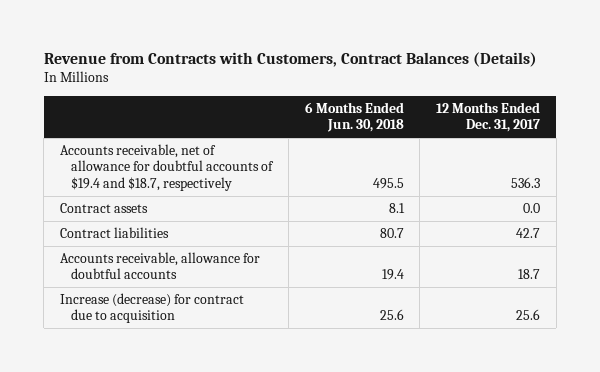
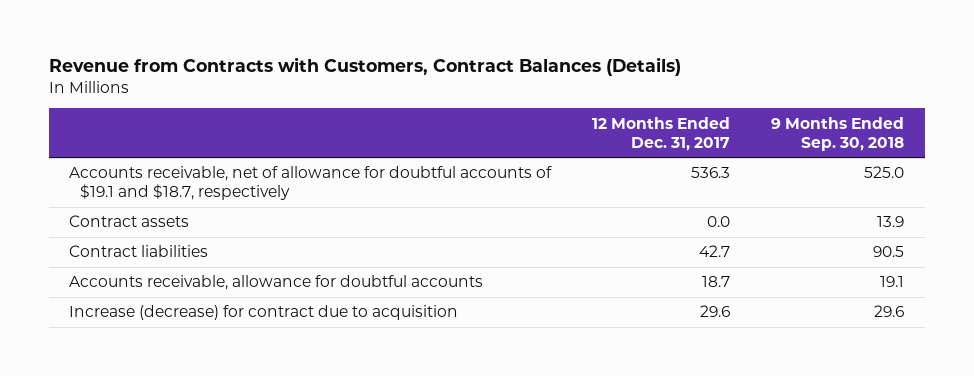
[304,101,404,133] 6 Months Ended Jun. 30, 2018 -> none
none -> [771,116,905,151] 9 Months Ended Sep. 30, 2018
[59,144,275,191] Accounts receivable, net of allowance for doubtful accounts of $19.4 and $18.7, respectively -> [69,166,553,201] Accounts receivable, net of allowance for doubtful accounts of $19.1 and $18.7, respectively
[515,309,540,321] 25.6 -> [700,305,731,318] 29.6

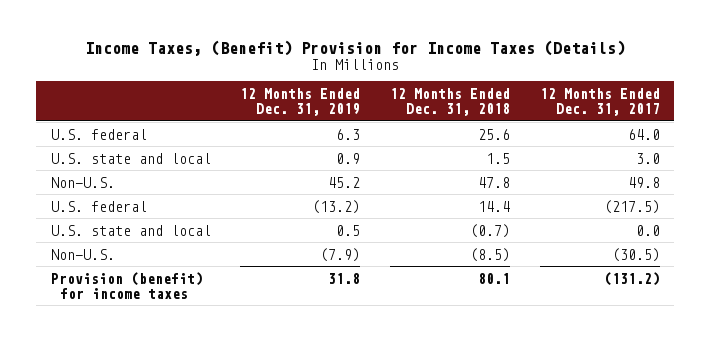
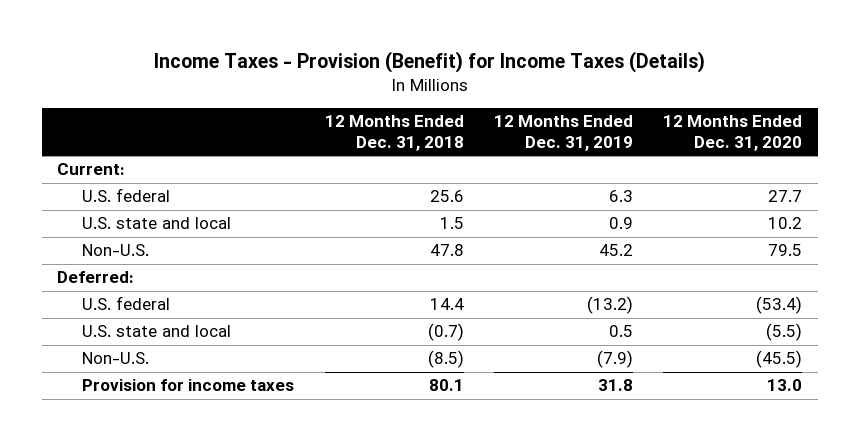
[85,39,626,56] Income Taxes, (Benefit) Provision for Income Taxes (Details) -> [153,51,705,74] Income Taxes - Provision (Benefit) for Income Taxes (Details)
[539,87,660,116] 12 Months Ended Dec. 31, 2017 -> none
none -> [663,115,803,151] 12 Months Ended Dec. 31, 2020
none -> [57,163,126,176] Current:
none -> [57,271,135,284] Deferred:
[50,271,203,299] Provision (benefit) for income taxes -> [82,379,295,392] Provision for income taxes

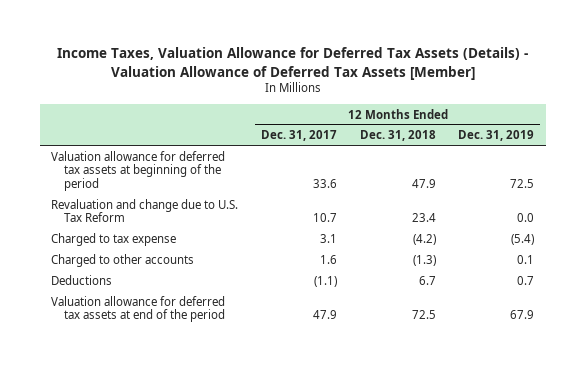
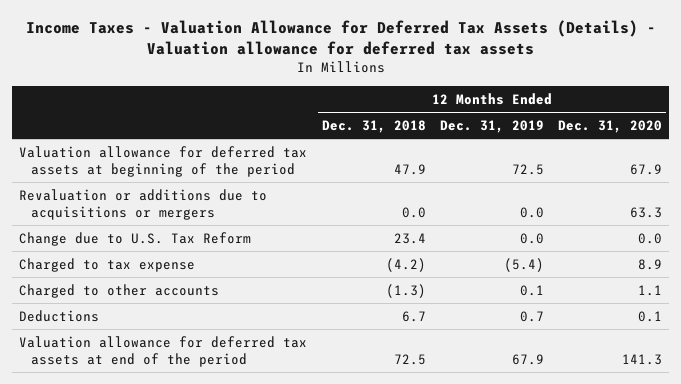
[56,47,528,80] Income Taxes, Valuation Allowance for Deferred Tax Assets (Details) - Valuation Allowance of Deferred Tax Assets [Member] -> [25,20,656,56] Income Taxes - Valuation Allowance for Deferred Tax Assets (Details) - Valuation allowance for deferred tax assets
[261,130,338,142] Dec. 31, 2017 -> none
none -> [558,119,663,133] Dec. 31, 2020
none -> [19,188,268,221] Revaluation or additions due to acquisitions or mergers
[51,198,239,223] Revaluation and change due to U.S. Tax Reform -> [19,231,252,246] Change due to U.S. Tax Reform

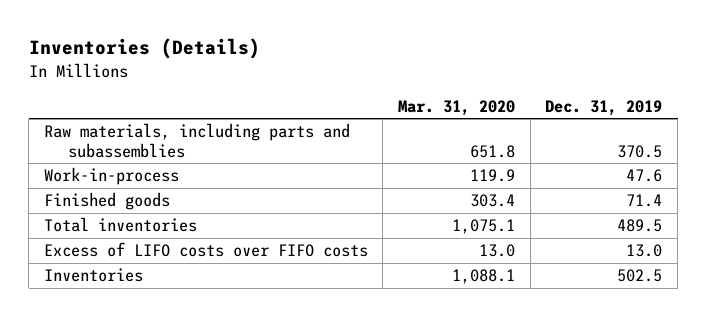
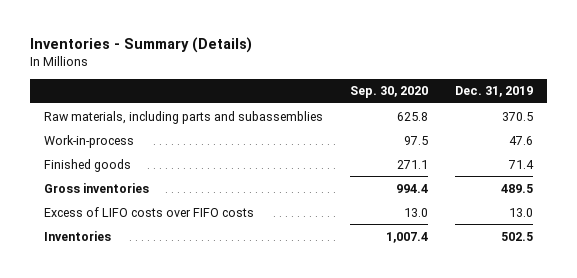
[28,38,260,60] Inventories (Details) -> [30,37,253,54] Inventories - Summary (Details)
[398,99,516,116] Mar. 31, 2020 -> none
none -> [349,86,428,99] Sep. 30, 2020
[43,217,197,233] Total inventories -> [43,182,149,193] Gross inventories

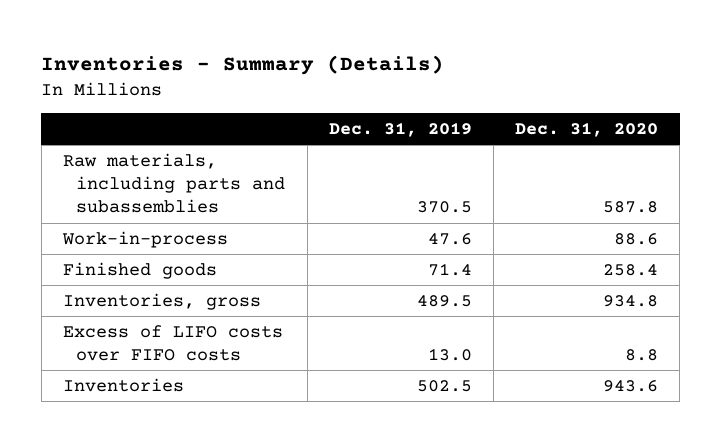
[349,86,428,99] Sep. 30, 2020 -> none
none -> [515,122,659,138] Dec. 31, 2020
[43,182,149,193] Gross inventories -> [62,292,261,310] Inventories, gross

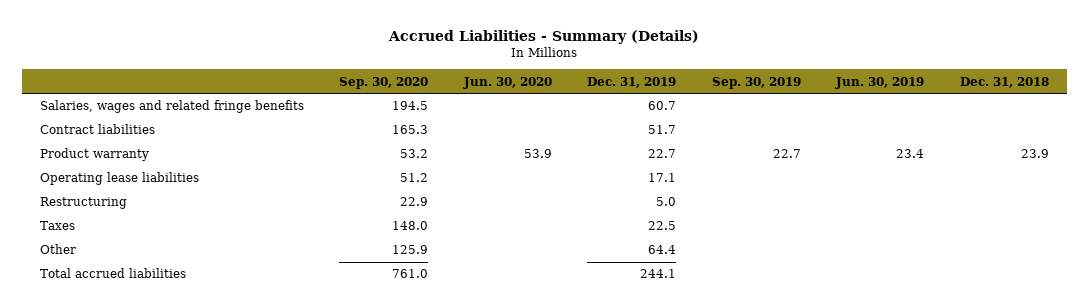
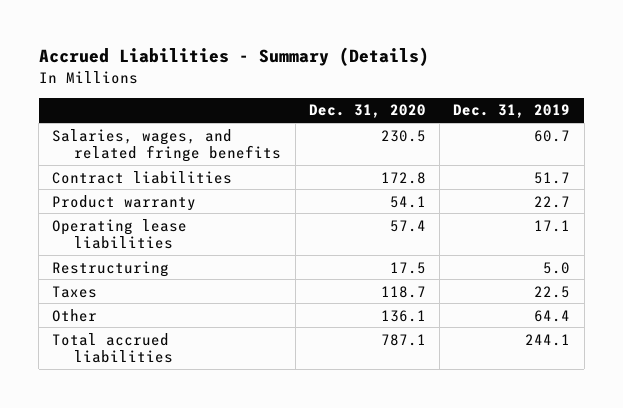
[339,76,429,89] Sep. 30, 2020 -> none
[462,76,552,89] Jun. 30, 2020 -> none
[711,76,801,89] Sep. 30, 2019 -> none
[835,76,925,89] Jun. 30, 2019 -> none
[959,76,1049,88] Dec. 31, 2018 -> none
none -> [308,104,426,119] Dec. 31, 2020
[39,100,304,114] Salaries, wages and related fringe benefits -> [52,128,282,163] Salaries, wages, and related fringe benefits

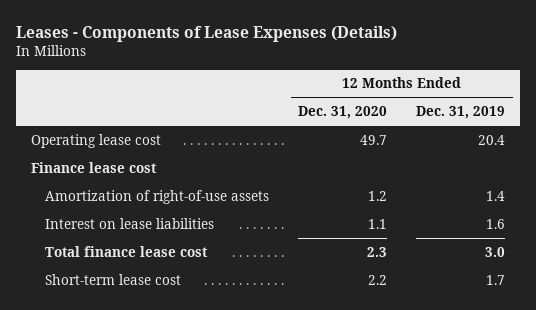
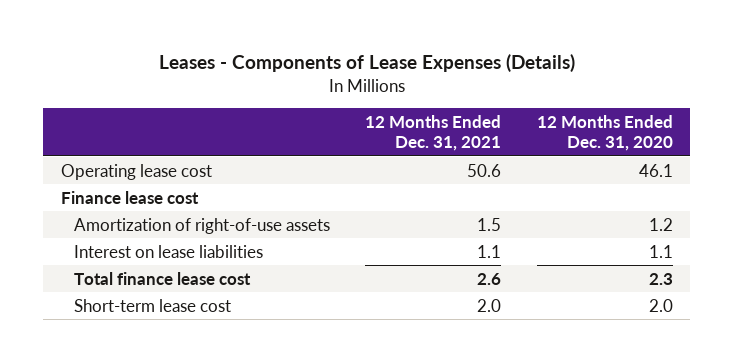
[416,106,506,120] Dec. 31, 2019 -> none
none -> [365,114,502,151] 12 Months Ended Dec. 31, 2021
[360,134,388,145] 49.7 -> [638,163,673,177] 46.1
[368,274,388,285] 2.2 -> [648,298,673,312] 2.0

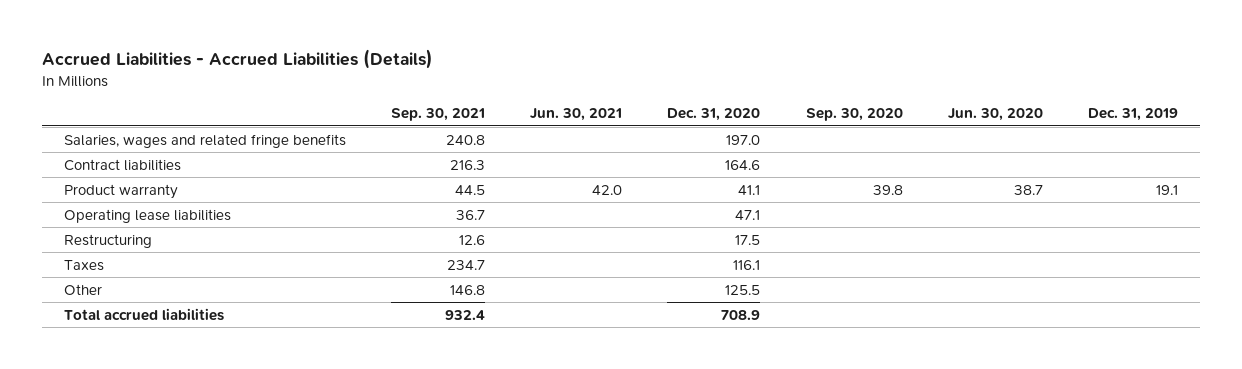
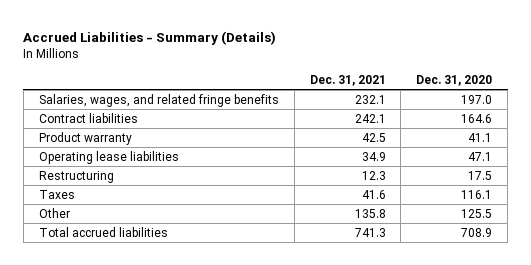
[41,49,433,70] Accrued Liabilities - Accrued Liabilities (Details) -> [23,30,277,45] Accrued Liabilities - Summary (Details)
[391,108,486,122] Sep. 30, 2021 -> none
[530,108,623,122] Jun. 30, 2021 -> none
[805,108,903,122] Sep. 30, 2020 -> none
[947,108,1043,122] Jun. 30, 2020 -> none
[1087,108,1178,122] Dec. 31, 2019 -> none
none -> [309,74,386,86] Dec. 31, 2021
[64,133,347,148] Salaries, wages and related fringe benefits -> [38,93,279,107] Salaries, wages, and related fringe benefits

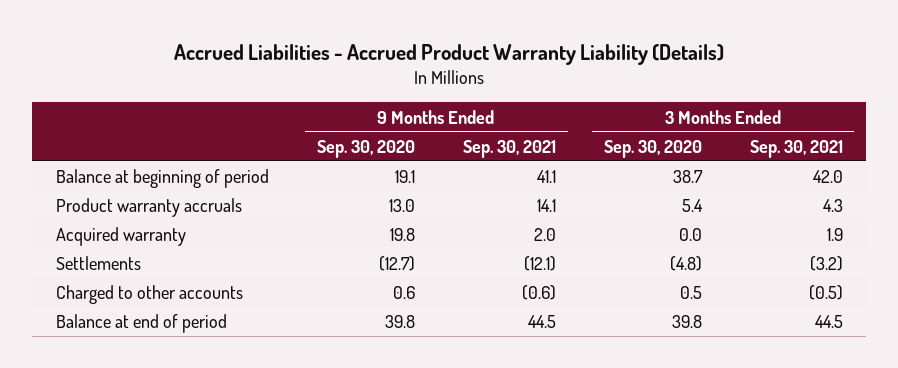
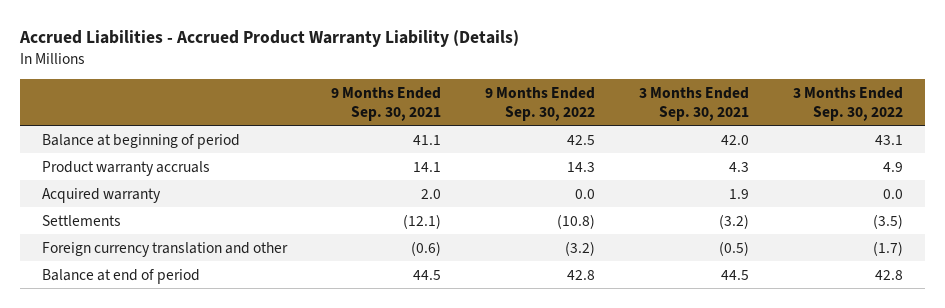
[316,139,415,158] Sep. 30, 2020 -> none
[603,139,702,158] Sep. 30, 2020 -> none
none -> [484,86,595,121] 9 Months Ended Sep. 30, 2022
none -> [792,86,903,121] 3 Months Ended Sep. 30, 2022
[55,285,243,305] Charged to other accounts -> [41,241,288,257] Foreign currency translation and other

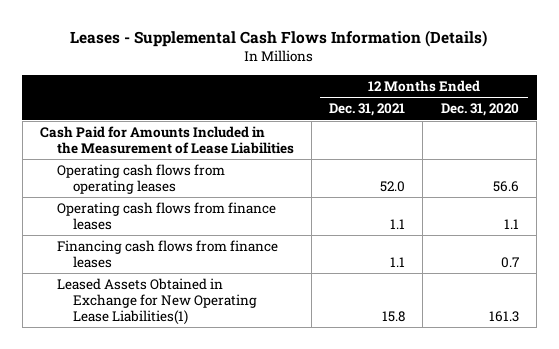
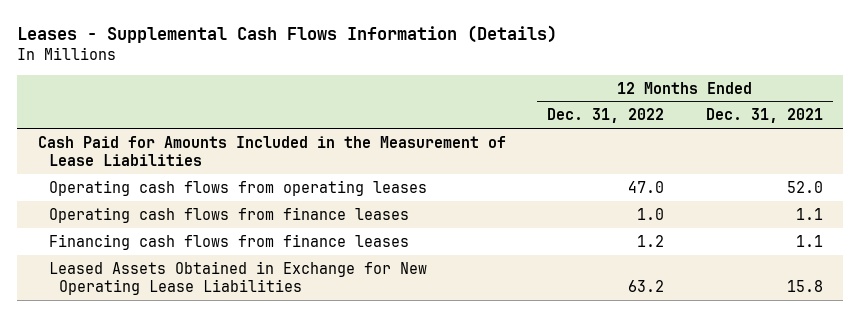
[440,103,519,117] Dec. 31, 2020 -> none
none -> [547,108,665,124] Dec. 31, 2022
[56,278,258,325] Leased Assets Obtained in Exchange for New Operating Lease Liabilities(1) -> [48,260,427,295] Leased Assets Obtained in Exchange for New Operating Lease Liabilities

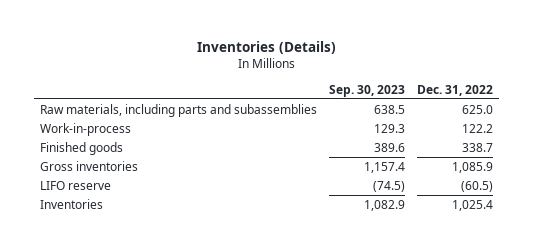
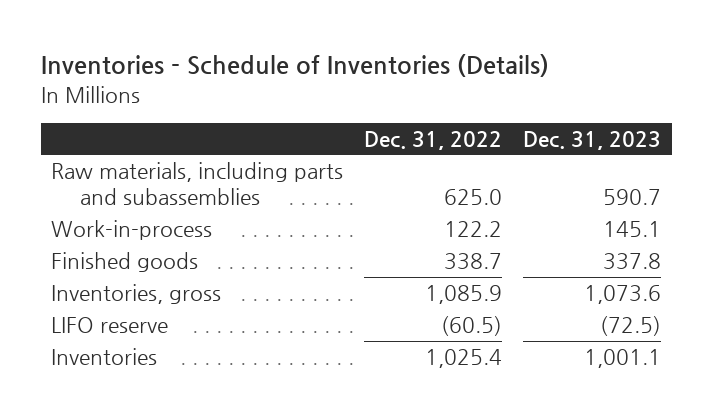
[196,41,336,55] Inventories (Details) -> [40,54,549,78] Inventories - Schedule of Inventories (Details)
[329,84,406,97] Sep. 30, 2023 -> none
none -> [523,130,662,150] Dec. 31, 2023
[40,160,139,171] Gross inventories -> [51,284,222,305] Inventories, gross

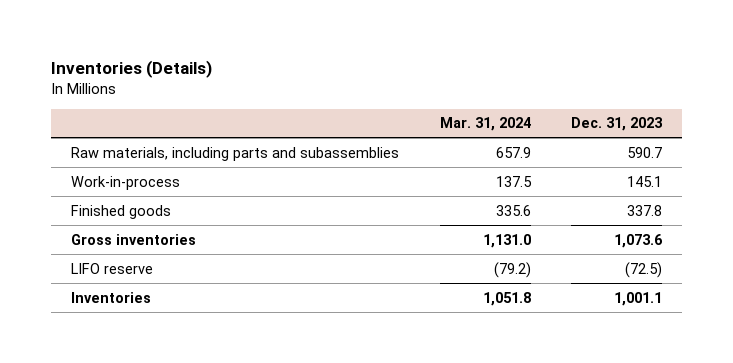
[40,54,549,78] Inventories - Schedule of Inventories (Details) -> [51,60,213,79] Inventories (Details)
[364,130,503,150] Dec. 31, 2022 -> none
none -> [439,117,531,132] Mar. 31, 2024
[51,284,222,305] Inventories, gross -> [71,233,197,245] Gross inventories

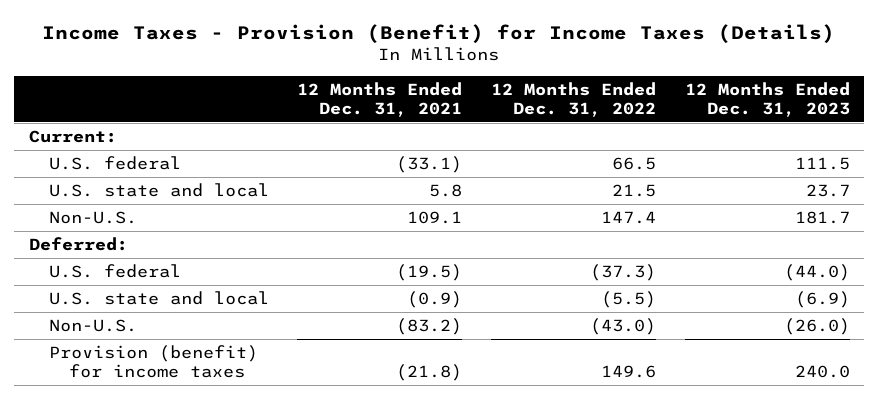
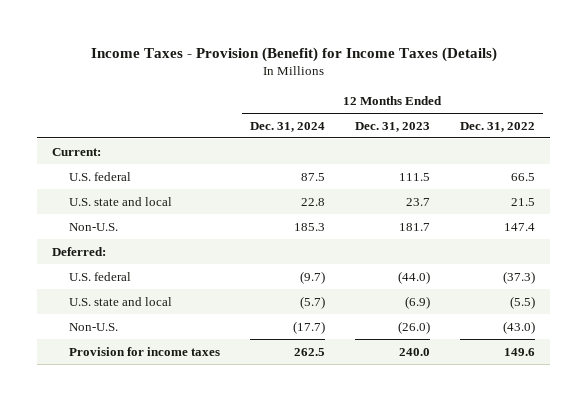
[297,81,463,117] 12 Months Ended Dec. 31, 2021 -> none
none -> [249,121,325,132] Dec. 31, 2024
[48,344,258,378] Provision (benefit) for income taxes -> [68,346,220,356] Provision for income taxes

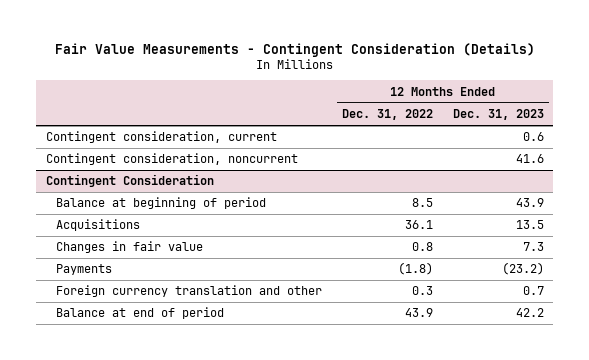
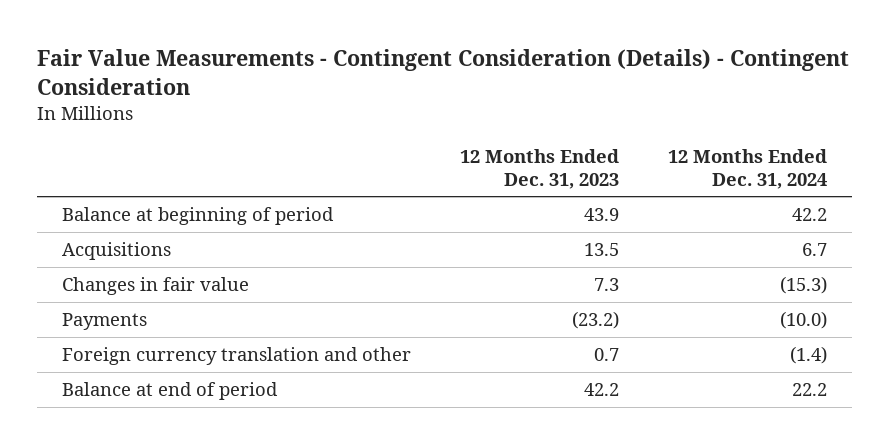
[54,42,535,57] Fair Value Measurements - Contingent Consideration (Details) -> [37,49,850,96] Fair Value Measurements - Contingent Consideration (Details) - Contingent Consideration
[341,109,433,121] Dec. 31, 2022 -> none
none -> [668,149,828,189] 12 Months Ended Dec. 31, 2024
[45,131,277,144] Contingent consideration, current -> none
[45,153,298,166] Contingent consideration, noncurrent -> none
[45,174,214,188] Contingent Consideration -> none

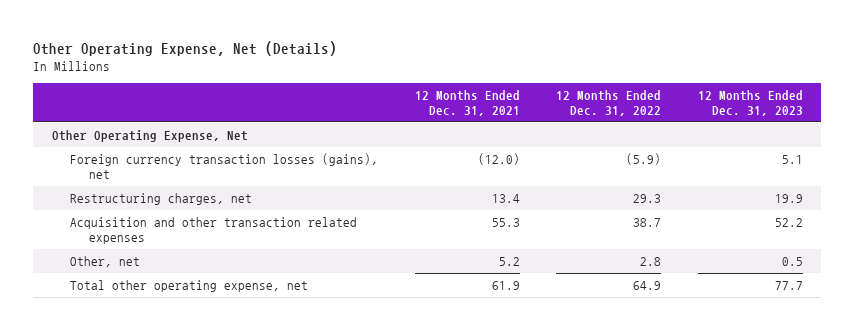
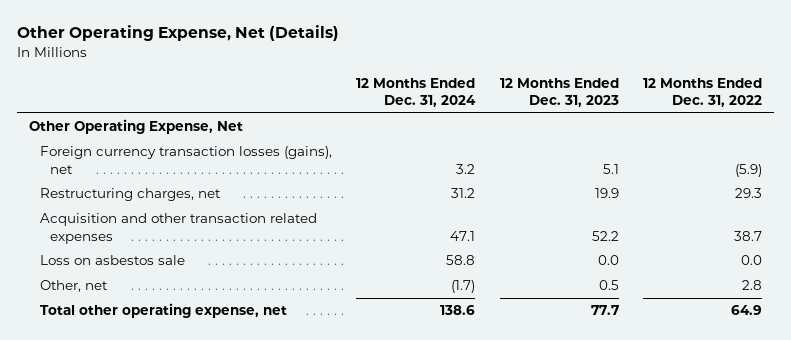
[414,89,520,117] 12 Months Ended Dec. 31, 2021 -> none
none -> [356,77,477,107] 12 Months Ended Dec. 31, 2024
none -> [39,255,185,266] Loss on asbestos sale

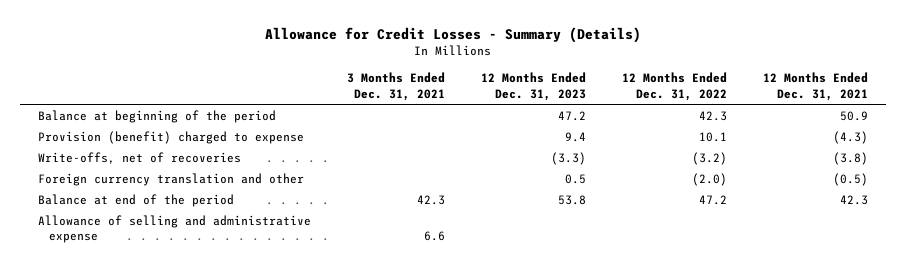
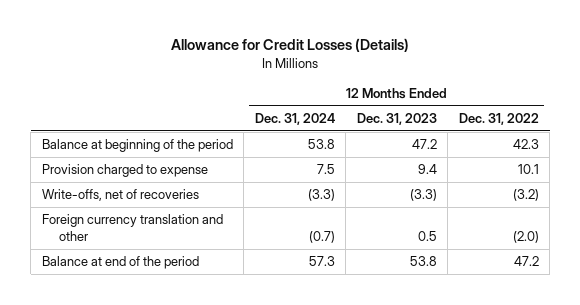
[265,27,642,44] Allowance for Credit Losses - Summary (Details) -> [171,38,410,53] Allowance for Credit Losses (Details)
[347,72,446,101] 3 Months Ended Dec. 31, 2021 -> none
[762,72,868,101] 12 Months Ended Dec. 31, 2021 -> none
none -> [254,112,335,125] Dec. 31, 2024
[38,130,305,144] Provision (benefit) charged to expense -> [41,164,208,178] Provision charged to expense
[38,214,312,244] Allowance of selling and administrative expense -> none

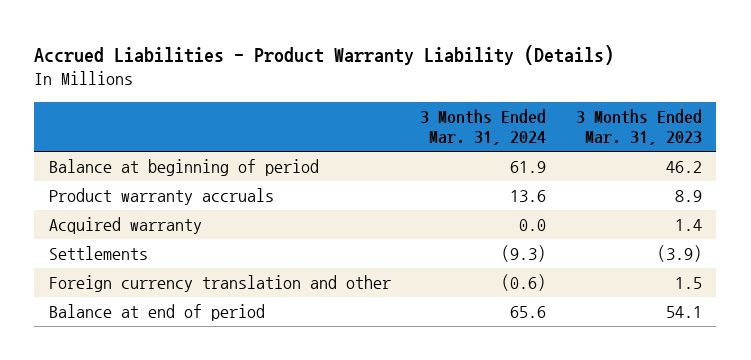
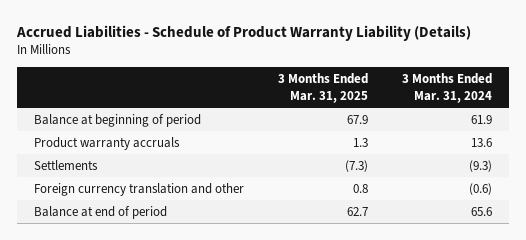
[34,45,615,66] Accrued Liabilities - Product Warranty Liability (Details) -> [15,24,471,41] Accrued Liabilities - Schedule of Product Warranty Liability (Details)
[575,108,702,146] 3 Months Ended Mar. 31, 2023 -> none
none -> [277,72,368,103] 3 Months Ended Mar. 31, 2025
[48,217,202,235] Acquired warranty -> none

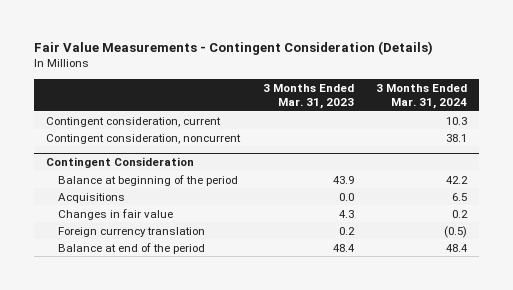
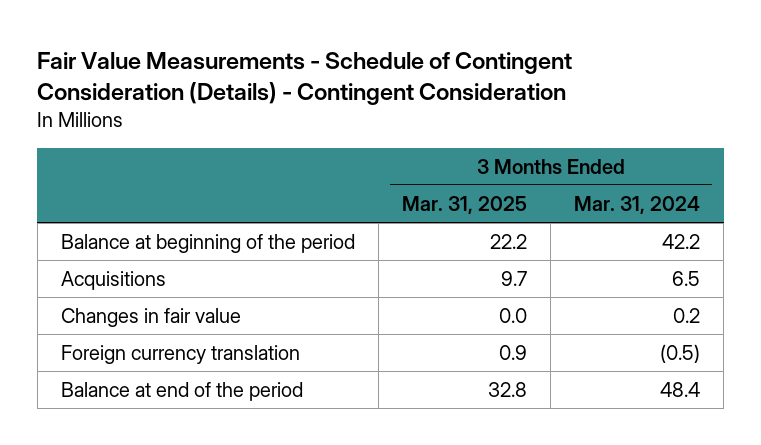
[34,41,434,56] Fair Value Measurements - Contingent Consideration (Details) -> [37,51,573,105] Fair Value Measurements - Schedule of Contingent Consideration (Details) - Contingent Consideration
[262,83,354,110] 3 Months Ended Mar. 31, 2023 -> none
none -> [401,195,527,214] Mar. 31, 2025
[45,116,221,127] Contingent consideration, current -> none
[45,133,241,144] Contingent consideration, noncurrent -> none
[45,157,194,169] Contingent Consideration -> none

